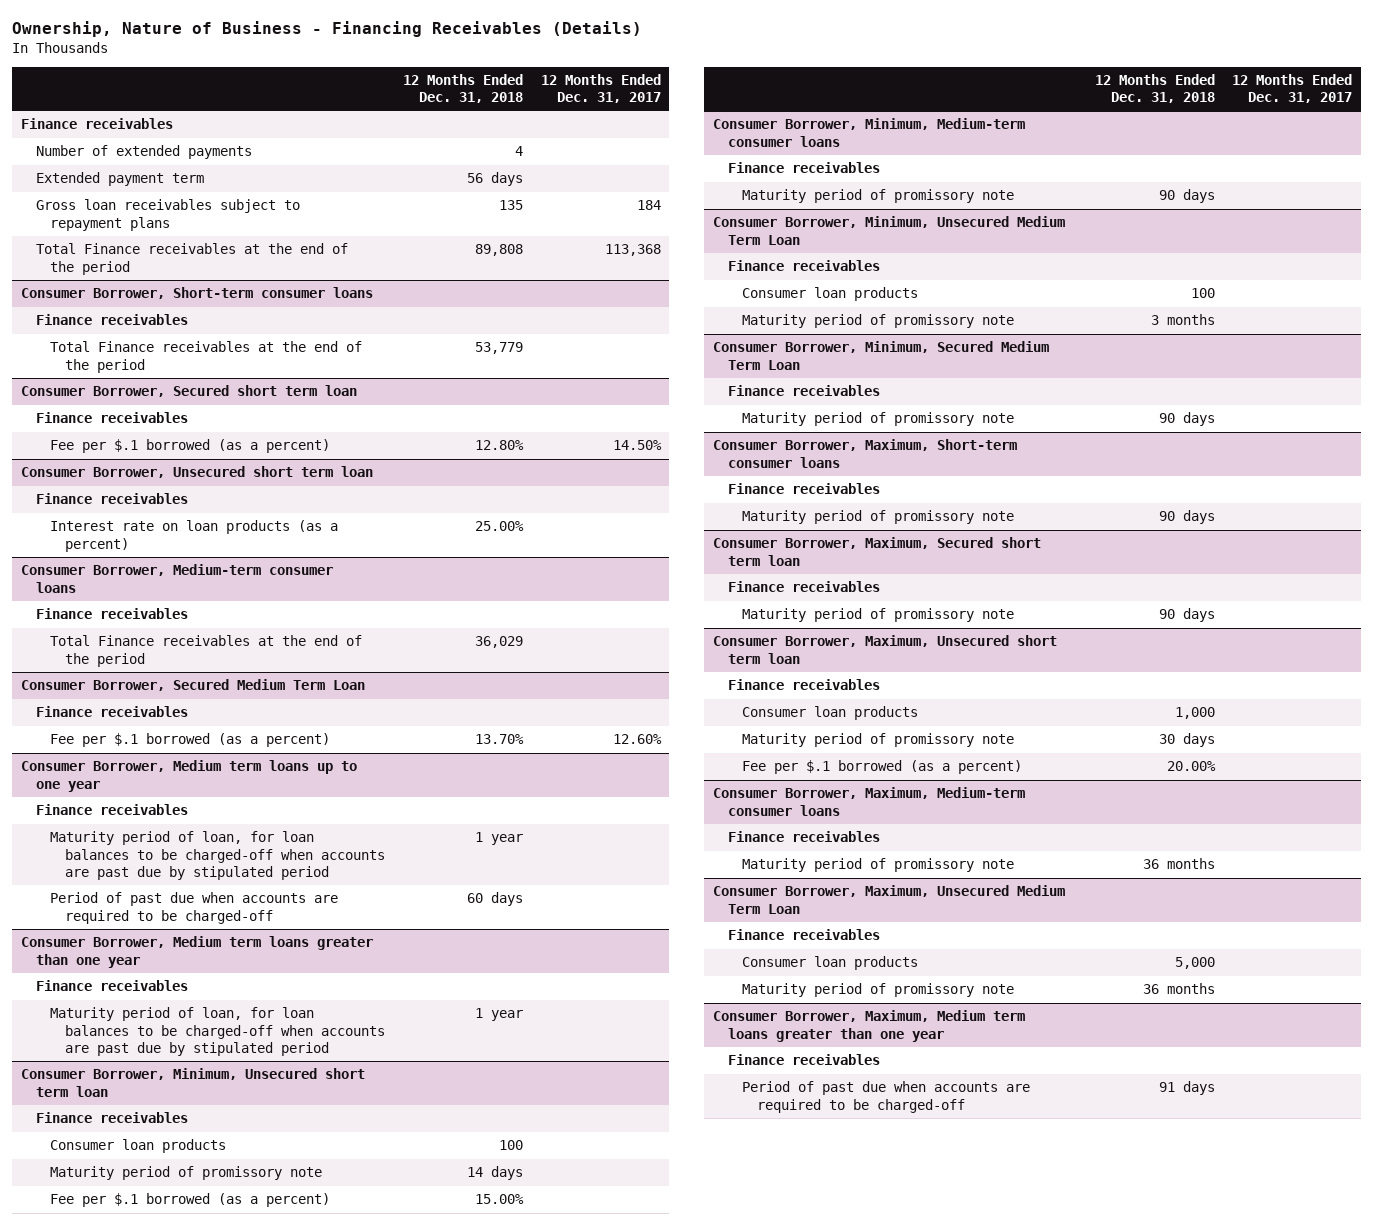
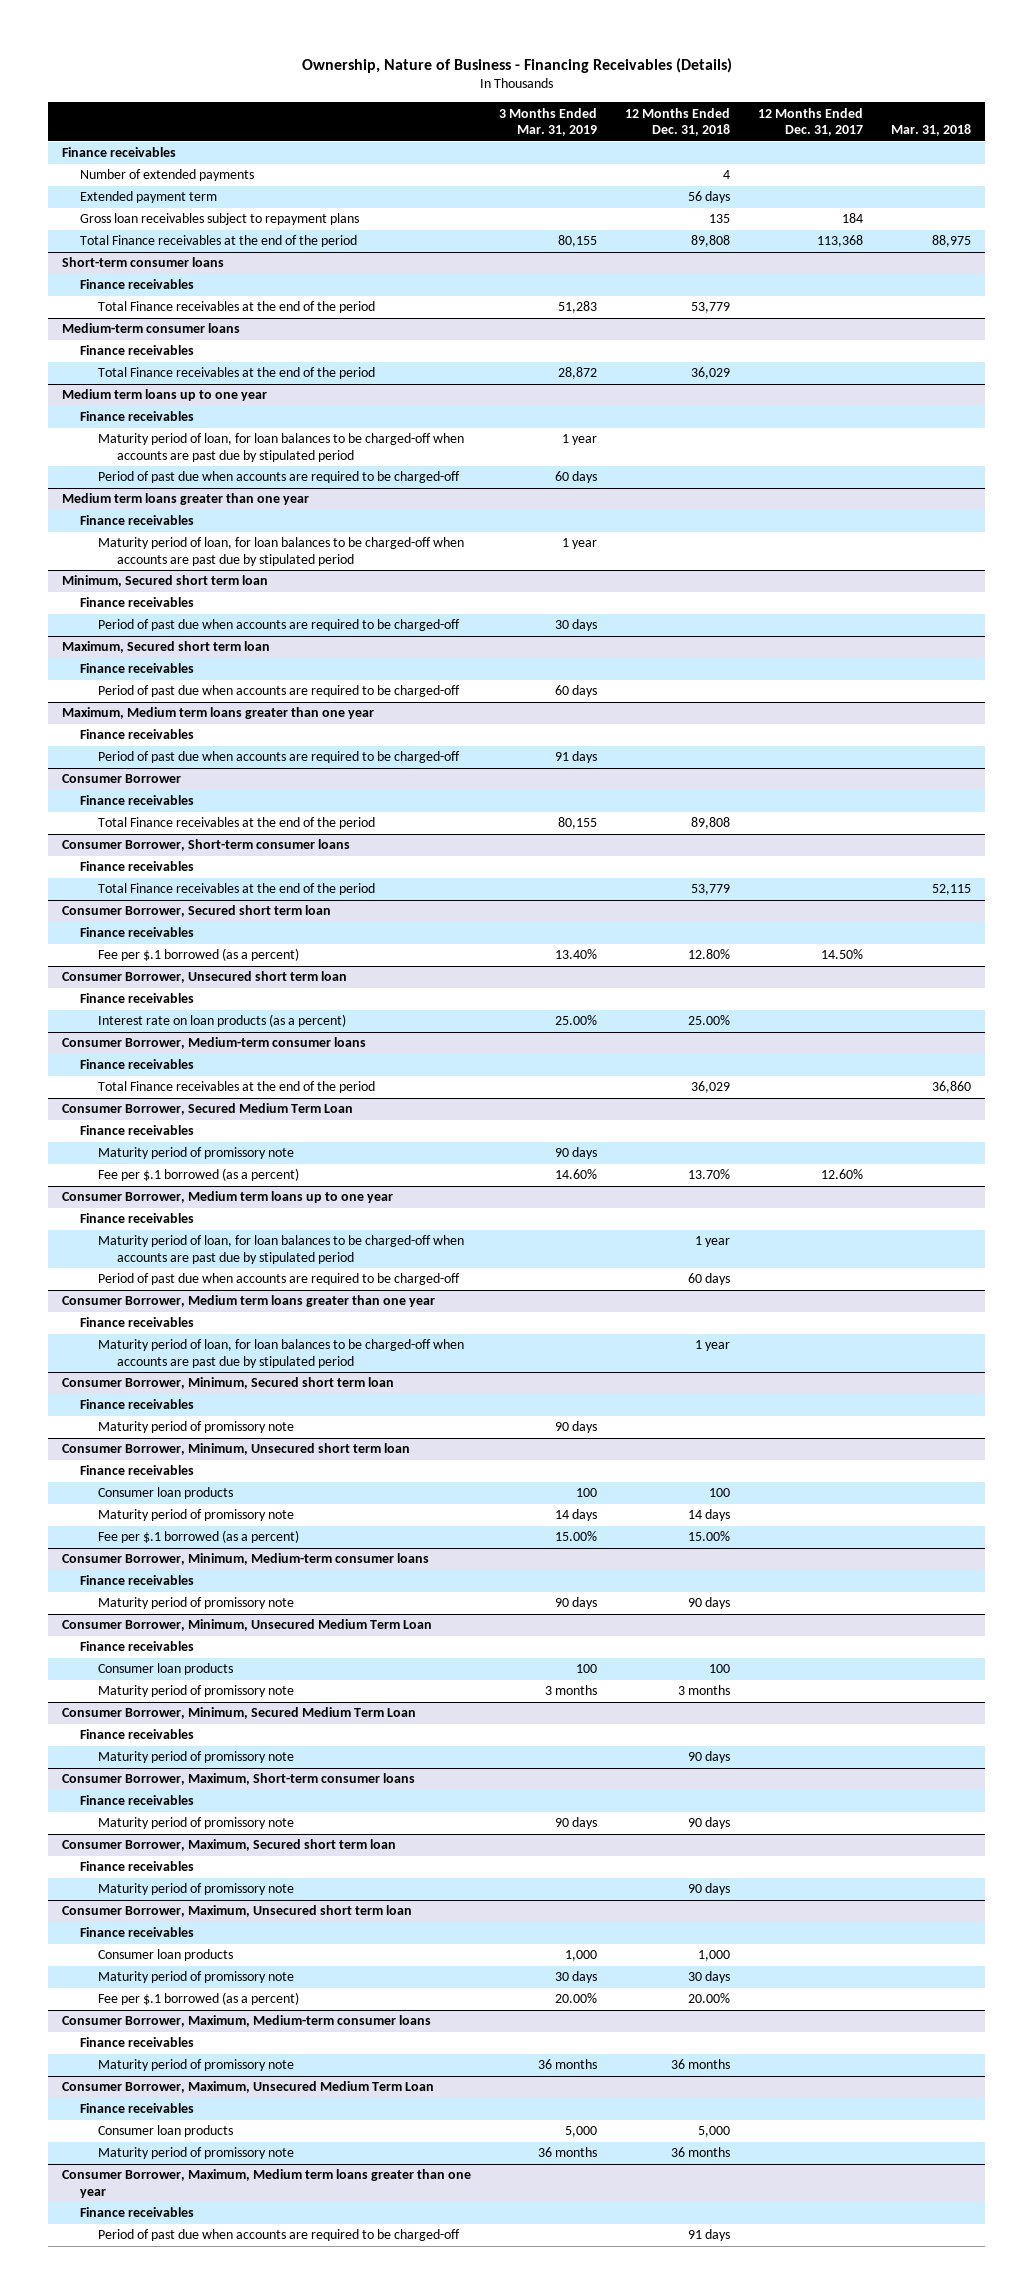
none -> [499,107,598,137] 3 Months Ended Mar. 31, 2019
none -> [891,124,972,137] Mar. 31, 2018
none -> [62,257,225,268] Short-term consumer loans
none -> [80,279,195,290] Finance receivables
none -> [98,301,376,314] Total Finance receivables at the end of the period
none -> [62,323,241,334] Medium-term consumer loans
none -> [80,345,195,356] Finance receivables
none -> [98,367,376,380] Total Finance receivables at the end of the period
none -> [62,389,268,402] Medium term loans up to one year
none -> [80,411,195,422] Finance receivables
none -> [98,433,465,463] Maturity period of loan, for loan balances to be charged-off when accounts are past due by stipulated period
none -> [98,471,461,484] Period of past due when accounts are required to be charged-off
none -> [62,493,310,506] Medium term loans greater than one year
none -> [80,515,195,526] Finance receivables
none -> [98,537,465,567] Maturity period of loan, for loan balances to be charged-off when accounts are past due by stipulated period
none -> [62,575,269,588] Minimum, Secured short term loan
none -> [80,597,195,608] Finance receivables
none -> [98,619,461,632] Period of past due when accounts are required to be charged-off
none -> [62,641,271,654] Maximum, Secured short term loan
none -> [80,663,195,674] Finance receivables
none -> [98,685,461,698] Period of past due when accounts are required to be charged-off
none -> [62,707,375,720] Maximum, Medium term loans greater than one year
none -> [80,729,195,740] Finance receivables
none -> [98,751,461,764] Period of past due when accounts are required to be charged-off
none -> [62,774,182,784] Consumer Borrower
none -> [80,795,195,806] Finance receivables
none -> [98,817,376,830] Total Finance receivables at the end of the period
none -> [98,1147,295,1160] Maturity period of promissory note
none -> [62,1377,395,1390] Consumer Borrower, Minimum, Secured short term loan
none -> [80,1399,195,1410] Finance receivables
none -> [98,1421,295,1434] Maturity period of promissory note

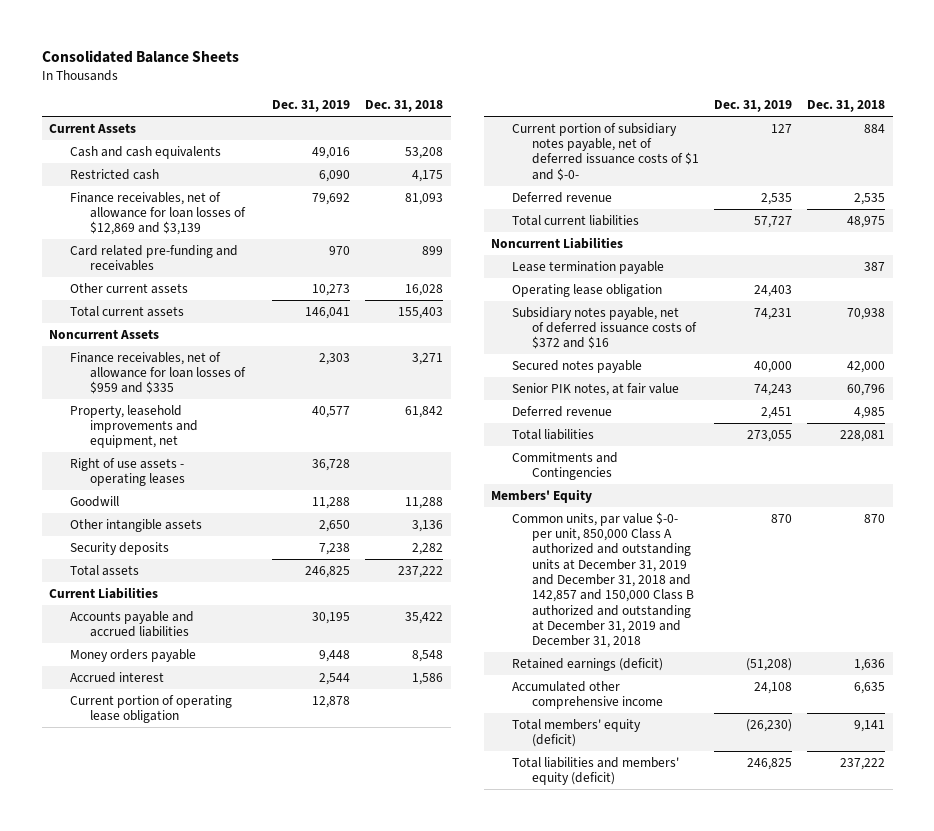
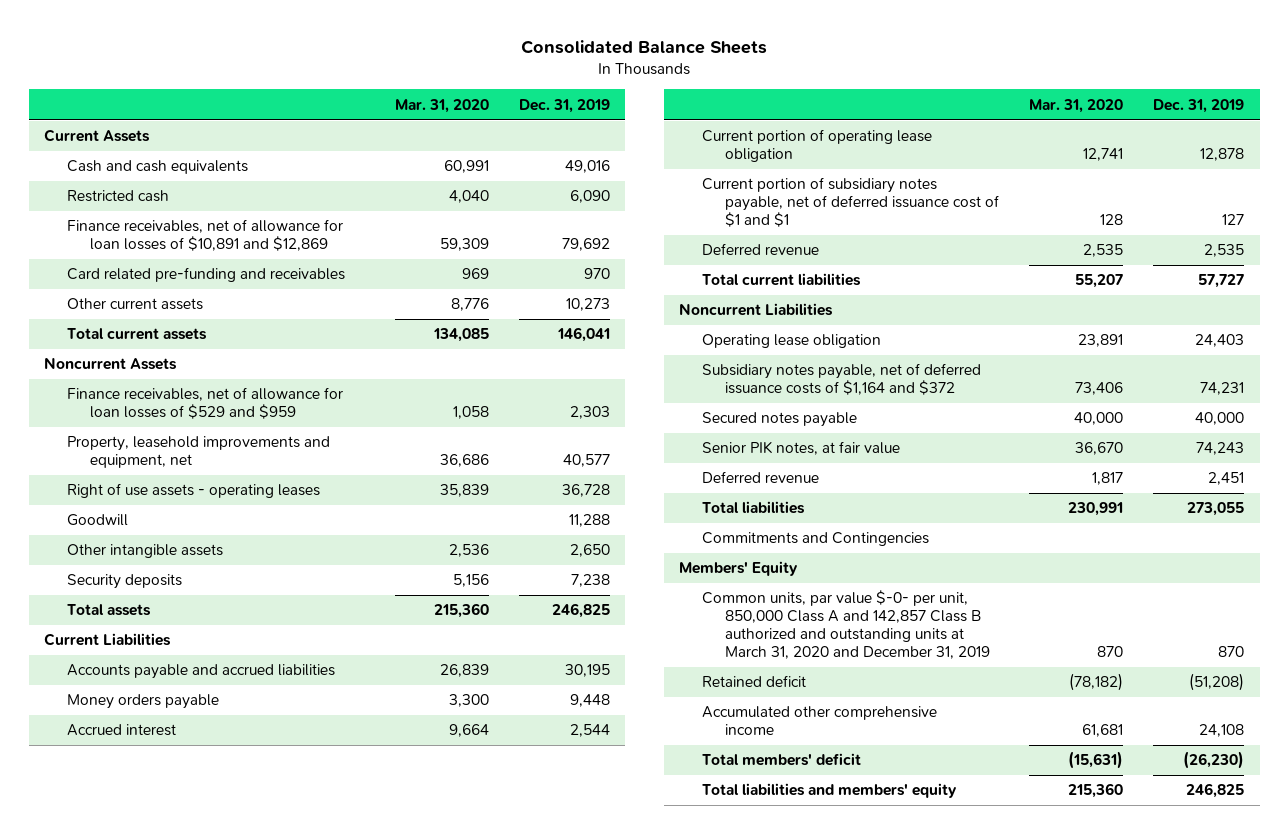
[365,100,444,113] Dec. 31, 2018 -> none
none -> [394,98,489,113] Mar. 31, 2020
[69,191,246,236] Finance receivables, net of allowance for loan losses of $12,869 and $3,139 -> [67,219,344,252] Finance receivables, net of allowance for loan losses of $10,891 and $12,869
[69,351,246,395] Finance receivables, net of allowance for loan losses of $959 and $335 -> [67,387,344,420] Finance receivables, net of allowance for loan losses of $529 and $959
[511,122,699,181] Current portion of subsidiary notes payable, net of deferred issuance costs of $1 and $-0- -> [701,177,999,227] Current portion of subsidiary notes payable, net of deferred issuance cost of $1 and $1
[511,260,664,274] Lease termination payable -> none
[511,306,697,350] Subsidiary notes payable, net of deferred issuance costs of $372 and $16 -> [701,363,981,396] Subsidiary notes payable, net of deferred issuance costs of $1,164 and $372
[511,511,694,649] Common units, par value $-0- per unit, 850,000 Class A authorized and outstanding units at December 31, 2019 and December 31, 2018 and 142,857 and 150,000 Class B authorized and outstanding at December 31, 2019 and December 31, 2018 -> [701,590,990,659] Common units, par value $-0- per unit, 850,000 Class A and 142,857 Class B authorized and outstanding units at March 31, 2020 and December 31, 2019
[511,657,663,671] Retained earnings (deficit) -> [701,675,806,688] Retained deficit
[511,718,641,748] Total members' equity (deficit) -> [701,753,861,767] Total members' deficit
[511,756,679,786] Total liabilities and members' equity (deficit) -> [701,783,957,799] Total liabilities and members' equity

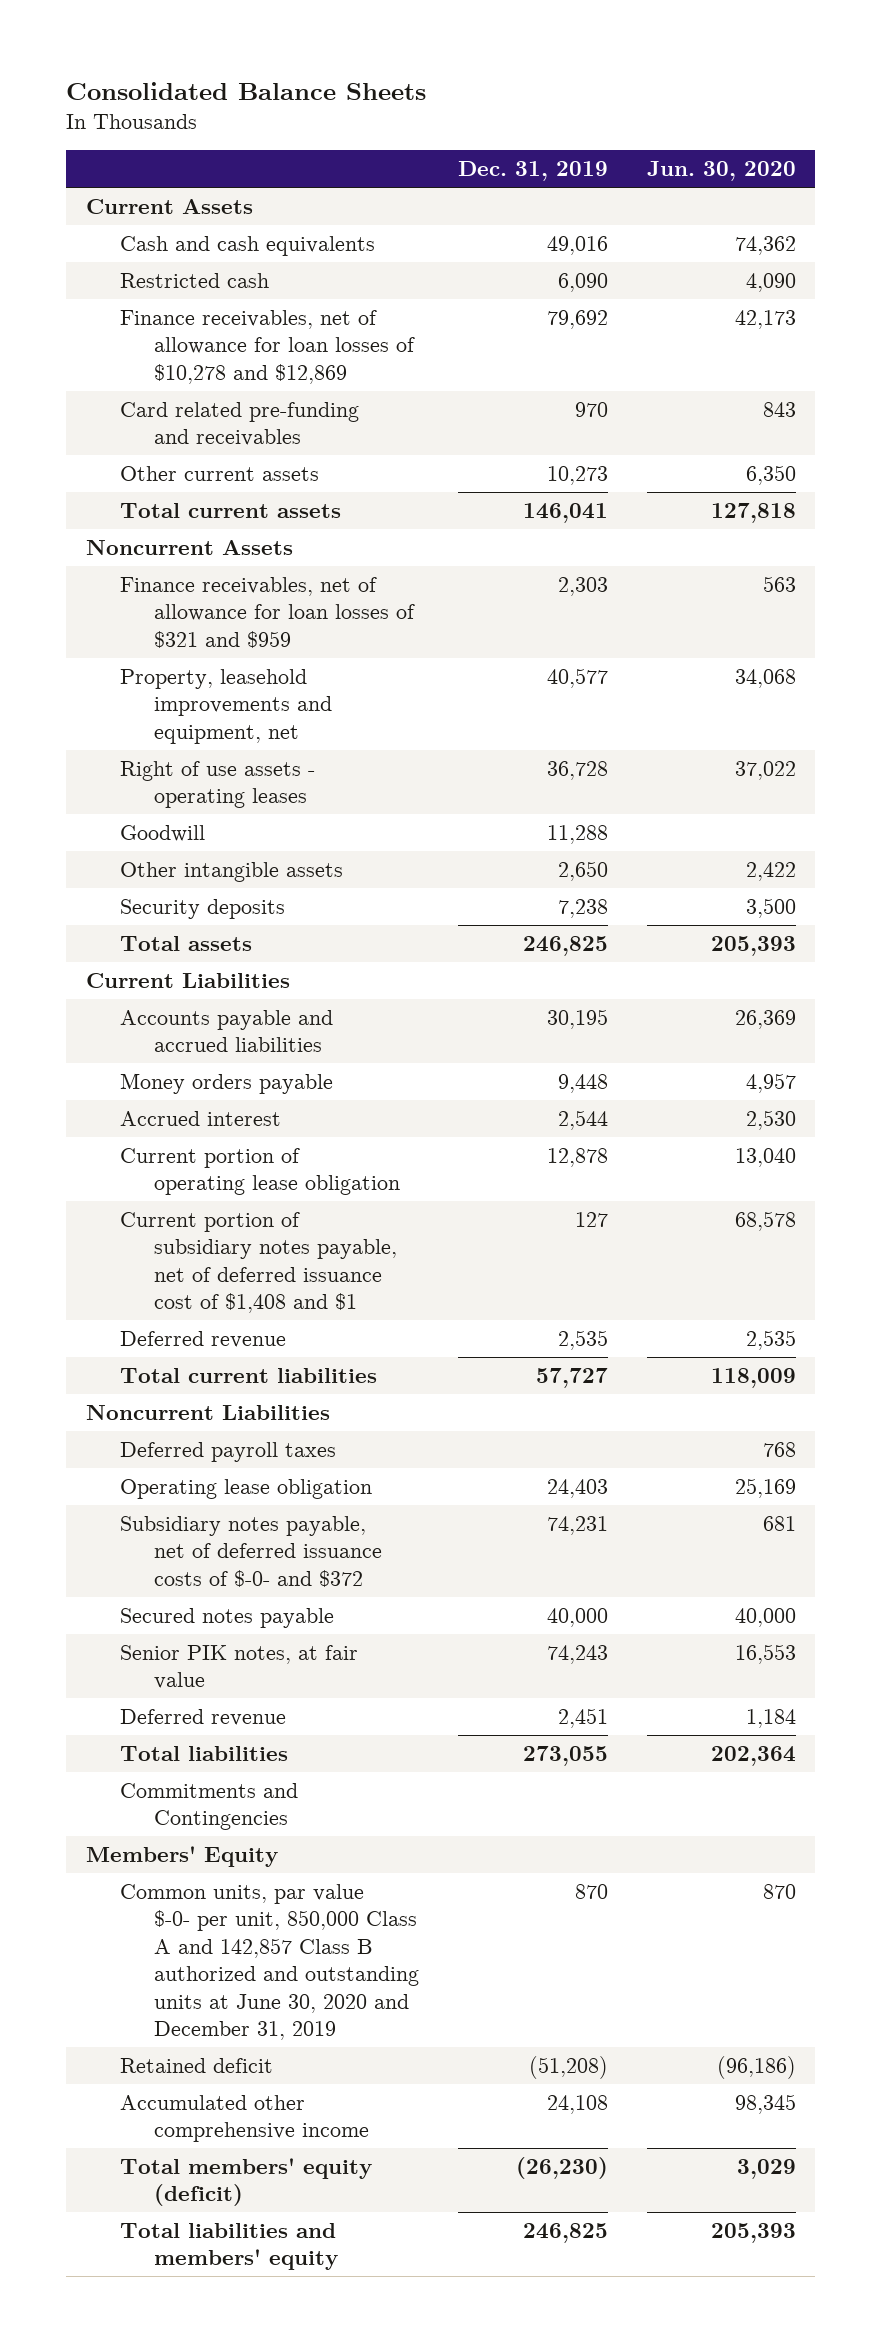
[394,98,489,113] Mar. 31, 2020 -> none
none -> [646,161,796,182] Jun. 30, 2020
[67,219,344,252] Finance receivables, net of allowance for loan losses of $10,891 and $12,869 -> [119,309,415,384] Finance receivables, net of allowance for loan losses of $10,278 and $12,869
[67,387,344,420] Finance receivables, net of allowance for loan losses of $529 and $959 -> [119,576,415,648] Finance receivables, net of allowance for loan losses of $321 and $959
[701,177,999,227] Current portion of subsidiary notes payable, net of deferred issuance cost of $1 and $1 -> [119,1211,397,1314] Current portion of subsidiary notes payable, net of deferred issuance cost of $1,408 and $1
none -> [119,1441,336,1462] Deferred payroll taxes
[701,363,981,396] Subsidiary notes payable, net of deferred issuance costs of $1,164 and $372 -> [119,1515,382,1587] Subsidiary notes payable, net of deferred issuance costs of $-0- and $372
[701,590,990,659] Common units, par value $-0- per unit, 850,000 Class A and 142,857 Class B authorized and outstanding units at March 31, 2020 and December 31, 2019 -> [119,1883,419,2041] Common units, par value $-0- per unit, 850,000 Class A and 142,857 Class B authorized and outstanding units at June 30, 2020 and December 31, 2019
[701,753,861,767] Total members' deficit -> [119,2157,372,2207] Total members' equity (deficit)

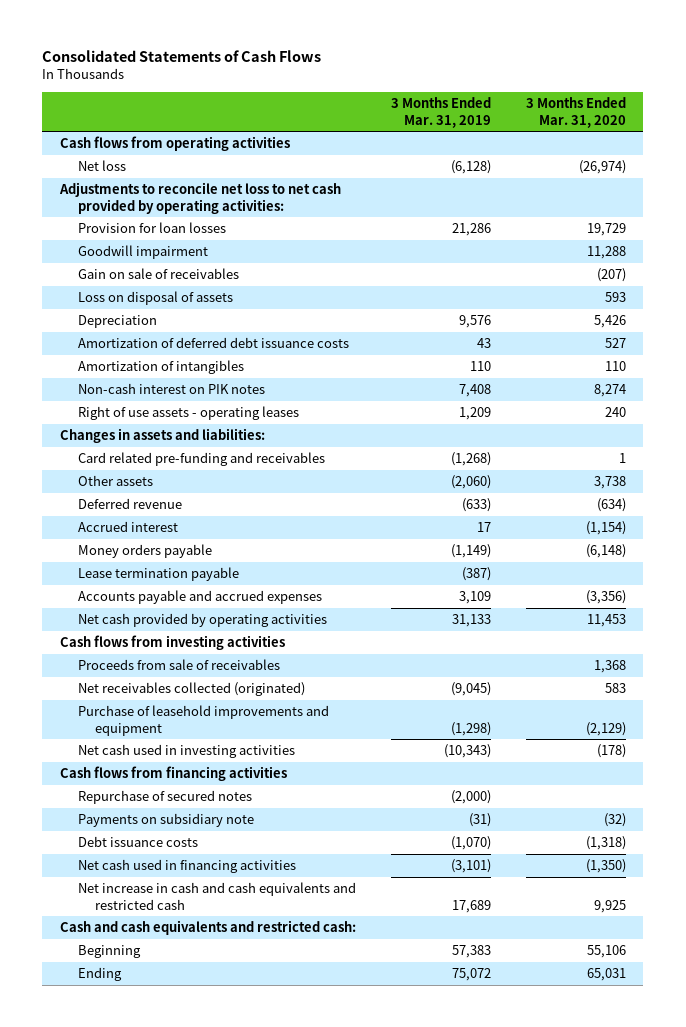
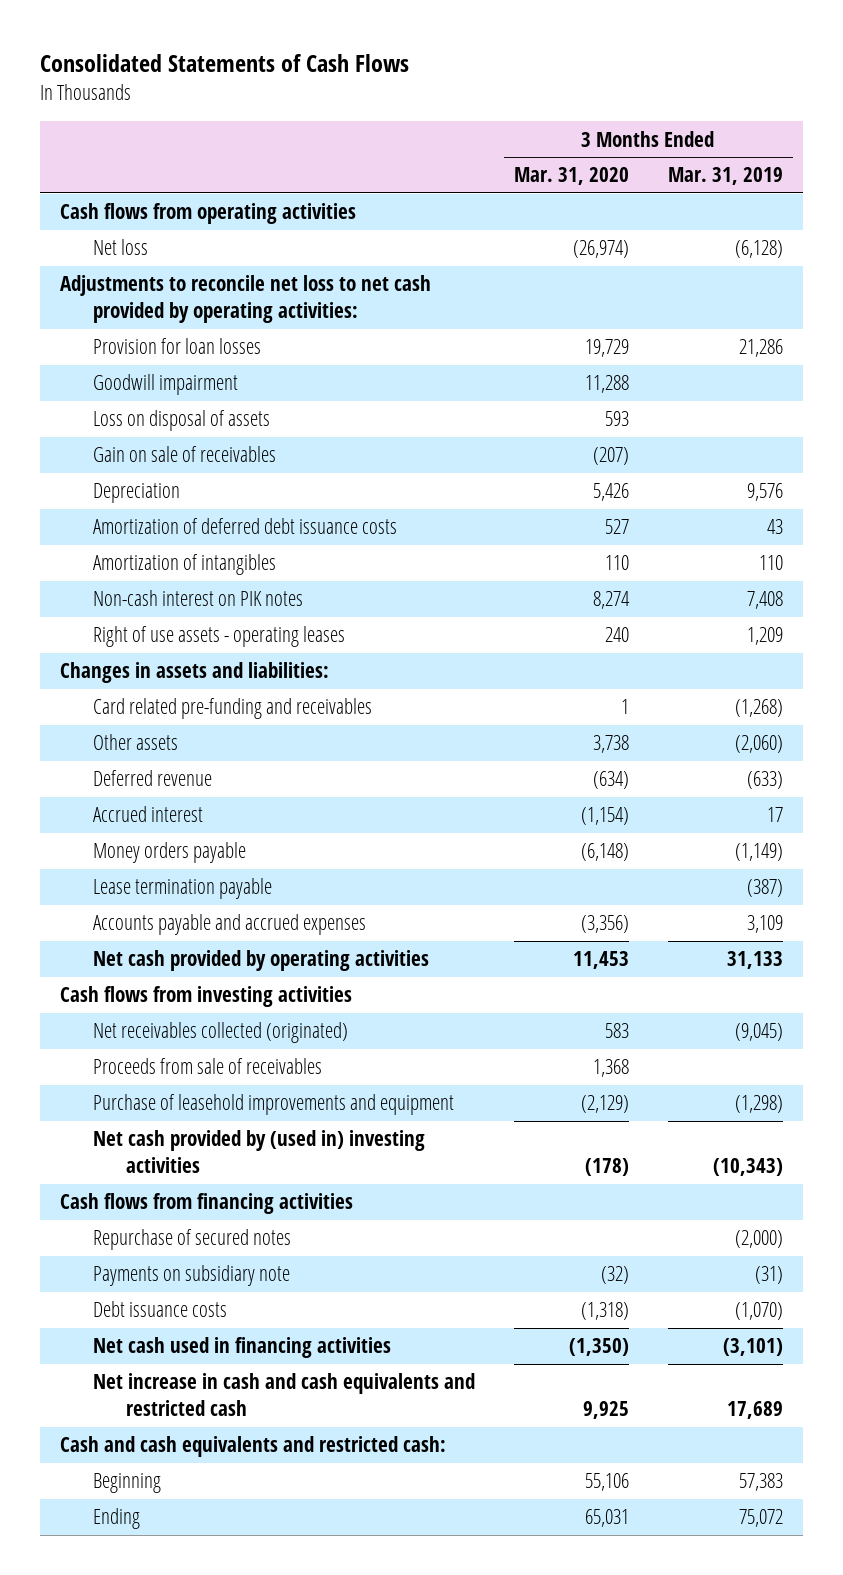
[77,267,239,279] Gain on sale of receivables -> [92,446,276,463] Gain on sale of receivables
[77,658,280,670] Proceeds from sale of receivables -> [92,1058,322,1075] Proceeds from sale of receivables
[77,743,295,758] Net cash used in investing activities -> [92,1130,425,1174] Net cash provided by (used in) investing activities

